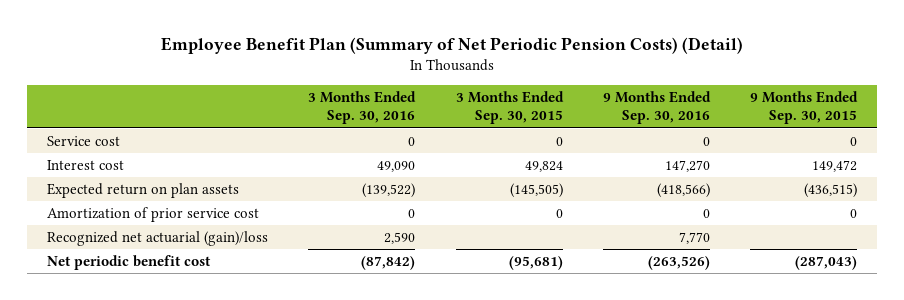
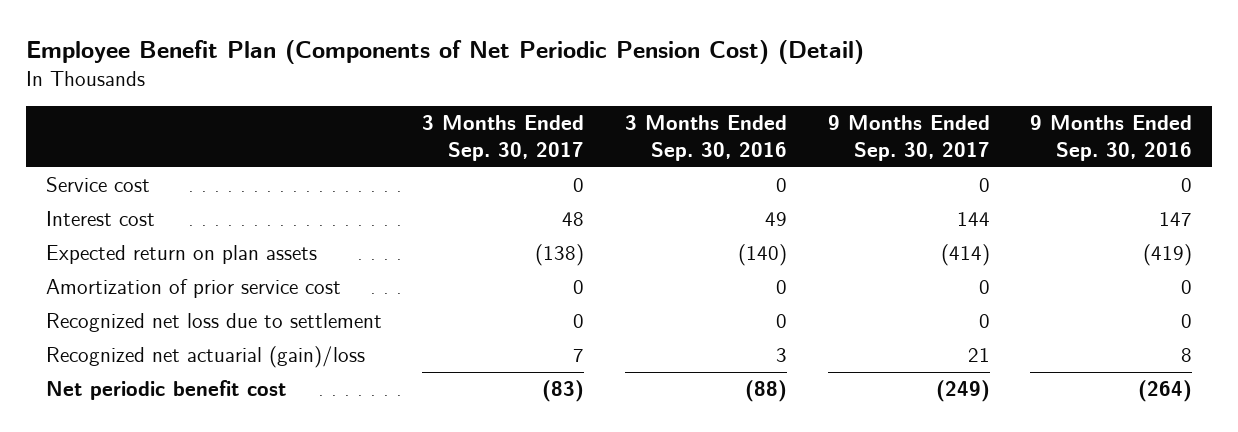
[161,37,744,55] Employee Benefit Plan (Summary of Net Periodic Pension Costs) (Detail) -> [25,39,864,64] Employee Benefit Plan (Components of Net Periodic Pension Cost) (Detail)
[455,91,564,125] 3 Months Ended Sep. 30, 2015 -> none
[750,91,859,125] 9 Months Ended Sep. 30, 2015 -> none
none -> [422,115,585,162] 3 Months Ended Sep. 30, 2017
none -> [827,115,990,162] 9 Months Ended Sep. 30, 2017
[377,161,416,173] 49,090 -> [765,212,788,227] 49
[664,160,710,173] 147,270 -> [1159,212,1193,227] 147
[362,183,416,199] (139,522) -> [738,244,788,267] (140)
[656,183,710,199] (418,566) -> [1143,244,1193,267] (419)
none -> [45,313,382,333] Recognized net loss due to settlement
[384,232,416,245] 2,590 -> [776,348,788,363] 3
[678,232,710,245] 7,770 -> [1181,348,1193,363] 8
[361,256,416,271] (87,842) -> [745,380,788,403] (88)
[647,256,710,271] (263,526) -> [1138,380,1193,403] (264)

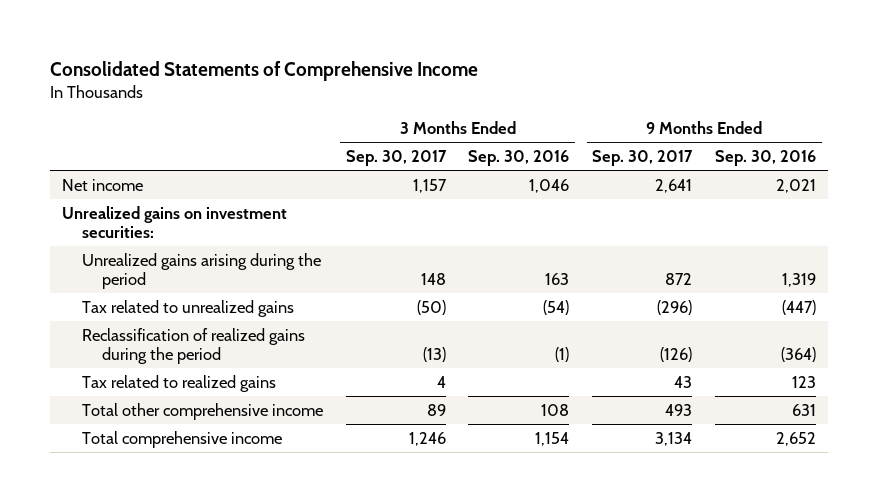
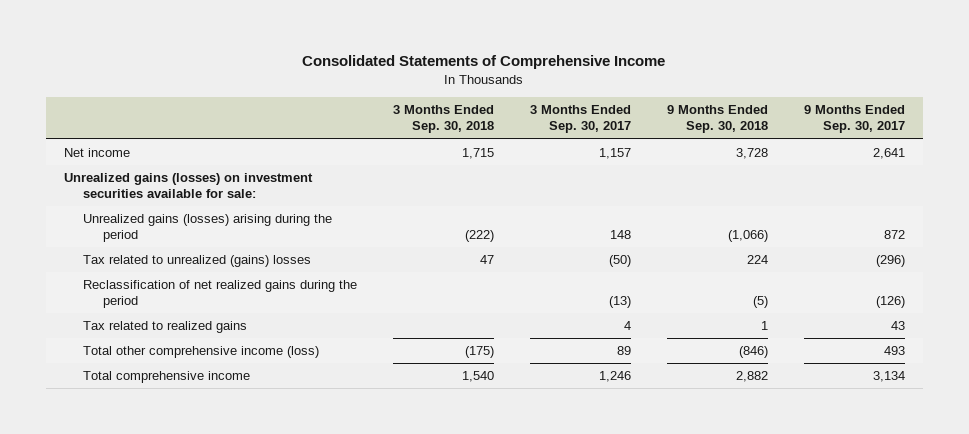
[468,149,570,166] Sep. 30, 2016 -> none
[715,149,817,166] Sep. 30, 2016 -> none
none -> [393,105,495,134] 3 Months Ended Sep. 30, 2018
none -> [666,105,768,134] 9 Months Ended Sep. 30, 2018
[61,205,287,238] Unrealized gains on investment securities: -> [63,173,313,199] Unrealized gains (losses) on investment securities available for sale:
[81,252,321,289] Unrealized gains arising during the period -> [83,214,333,243] Unrealized gains (losses) arising during the period
[81,299,294,317] Tax related to unrealized gains -> [83,255,312,268] Tax related to unrealized (gains) losses
[81,327,305,364] Reclassification of realized gains during the period -> [83,280,358,309] Reclassification of net realized gains during the period
[81,402,323,420] Total other comprehensive income -> [83,346,320,359] Total other comprehensive income (loss)

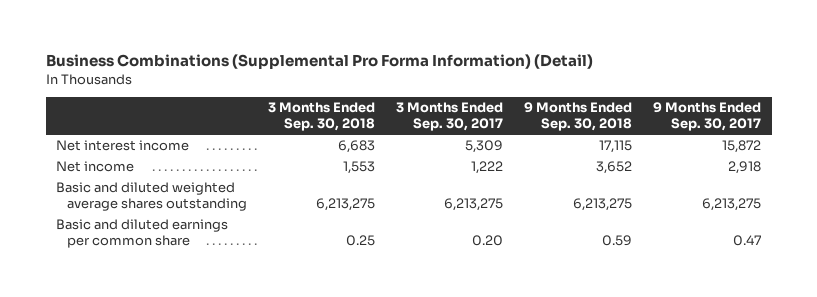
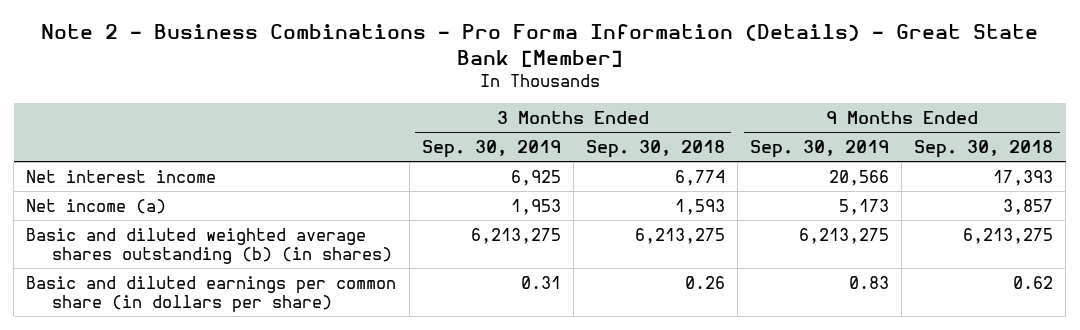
[45,54,593,70] Business Combinations (Supplemental Pro Forma Information) (Detail) -> [40,24,1038,67] Note 2 - Business Combinations - Pro Forma Information (Details) - Great State Bank [Member]
[395,102,503,132] 3 Months Ended Sep. 30, 2017 -> none
[653,102,762,132] 9 Months Ended Sep. 30, 2017 -> none
none -> [421,140,561,159] Sep. 30, 2019
none -> [750,140,890,159] Sep. 30, 2019
[337,140,375,154] 6,683 -> [674,169,725,186] 6,774
[598,140,632,154] 17,115 -> [993,169,1054,186] 17,393
[56,161,135,173] Net income -> [26,198,167,214] Net income (a)
[342,161,375,175] 1,553 -> [674,198,725,215] 1,593
[595,161,632,175] 3,652 -> [1003,198,1054,215] 3,857
[56,182,247,212] Basic and diluted weighted average shares outstanding -> [26,227,392,264] Basic and diluted weighted average shares outstanding (b) (in shares)
[56,219,229,249] Basic and diluted earnings per common share -> [26,275,397,313] Basic and diluted earnings per common share (in dollars per share)
[345,235,375,247] 0.25 -> [684,275,725,289] 0.26
[601,235,632,247] 0.59 -> [1013,275,1054,289] 0.62

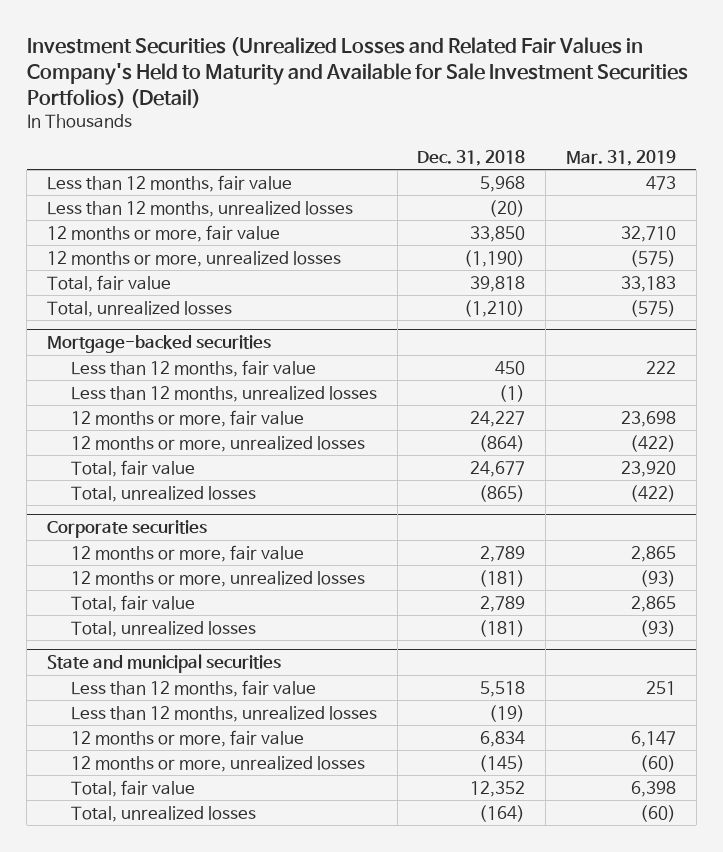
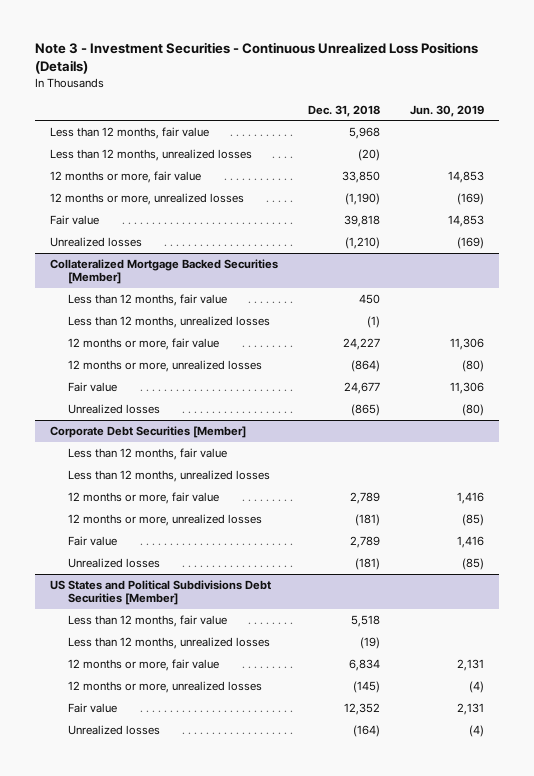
[26,36,688,108] Investment Securities (Unrealized Losses and Related Fair Values in Company's Held to Maturity and Available for Sale Investment Securities Portfolios) (Detail) -> [35,42,479,75] Note 3 - Investment Securities - Continuous Unrealized Loss Positions (Details)
[566,149,677,166] Mar. 31, 2019 -> none
none -> [409,104,484,117] Jun. 30, 2019
[46,274,171,292] Total, fair value -> [50,214,100,225] Fair value
[46,300,232,317] Total, unrealized losses -> [50,236,143,247] Unrealized losses
[46,335,271,354] Mortgage-backed securities -> [50,258,279,285] Collateralized Mortgage Backed Securities [Member]
[70,459,195,477] Total, fair value -> [68,381,118,392] Fair value
[70,485,256,502] Total, unrealized losses -> [68,403,161,414] Unrealized losses
[46,520,207,539] Corporate securities -> [50,425,247,438] Corporate Debt Securities [Member]
none -> [68,447,228,460] Less than 12 months, fair value
none -> [68,469,271,482] Less than 12 months, unrealized losses
[46,654,281,674] State and municipal securities -> none
[70,594,195,612] Total, fair value -> [68,535,118,546] Fair value
[70,620,256,637] Total, unrealized losses -> [68,557,161,568] Unrealized losses
none -> [50,579,272,606] US States and Political Subdivisions Debt Securities [Member]
[70,779,195,797] Total, fair value -> [68,702,118,713] Fair value
[70,805,256,822] Total, unrealized losses -> [68,724,161,735] Unrealized losses

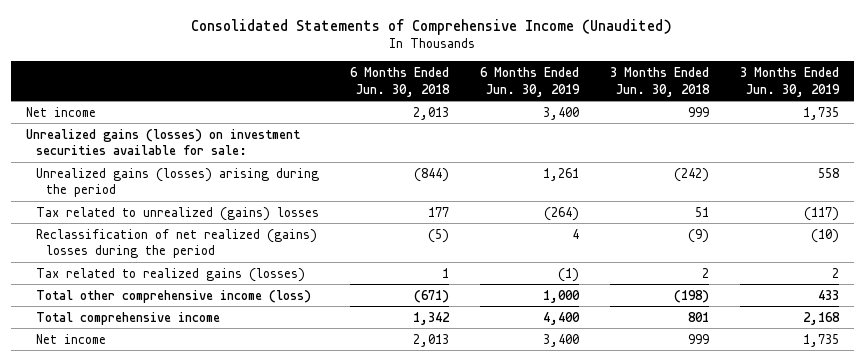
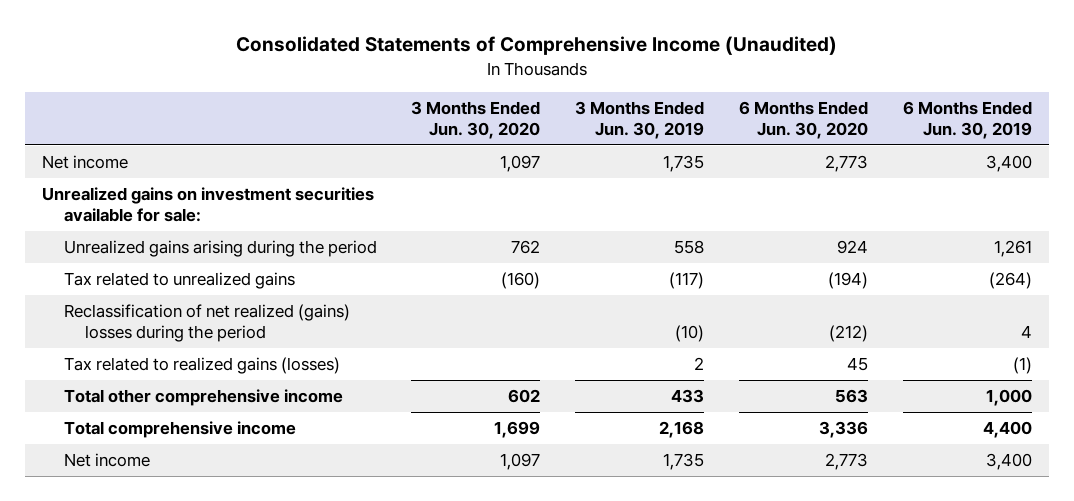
[349,66,450,97] 6 Months Ended Jun. 30, 2018 -> none
[609,66,710,97] 3 Months Ended Jun. 30, 2018 -> none
none -> [411,100,541,139] 3 Months Ended Jun. 30, 2020
none -> [738,100,868,139] 6 Months Ended Jun. 30, 2020
[26,128,301,156] Unrealized gains (losses) on investment securities available for sale: -> [42,187,375,222] Unrealized gains on investment securities available for sale:
[35,167,319,198] Unrealized gains (losses) arising during the period -> [63,240,377,258] Unrealized gains arising during the period
[35,206,319,221] Tax related to unrealized (gains) losses -> [63,272,295,290] Tax related to unrealized gains
[35,289,311,303] Total other comprehensive income (loss) -> [63,389,343,407] Total other comprehensive income

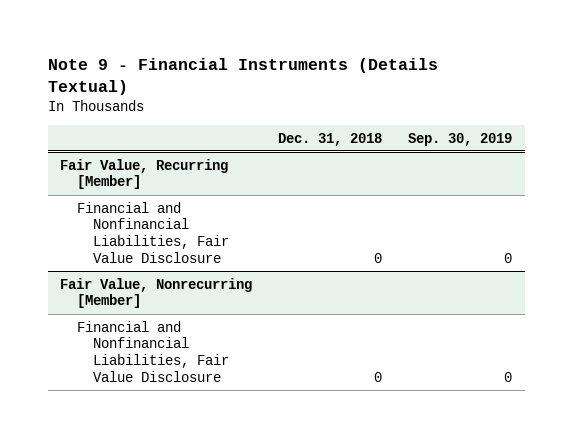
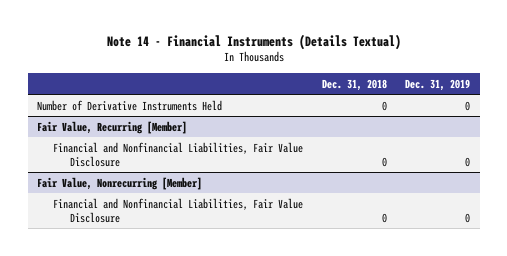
[47,57,438,95] Note 9 - Financial Instruments (Details Textual) -> [106,33,401,50] Note 14 - Financial Instruments (Details Textual)
[407,132,512,146] Sep. 30, 2019 -> none
none -> [405,78,471,91] Dec. 31, 2019
none -> [36,99,222,111] Number of Derivative Instruments Held

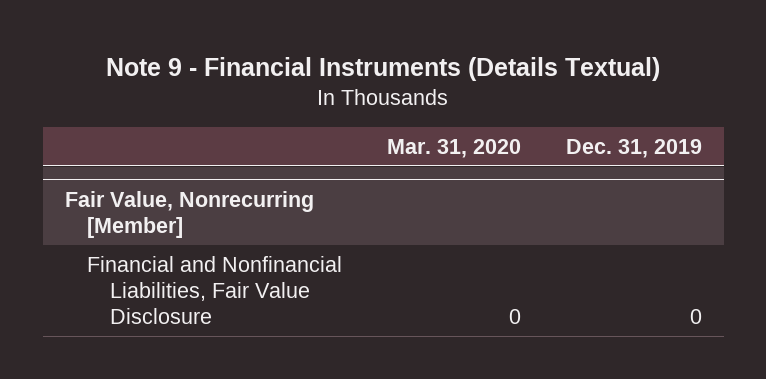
[106,33,401,50] Note 14 - Financial Instruments (Details Textual) -> [106,57,661,82] Note 9 - Financial Instruments (Details Textual)
[321,78,387,91] Dec. 31, 2018 -> none
none -> [387,138,522,158] Mar. 31, 2020
[36,99,222,111] Number of Derivative Instruments Held -> none
[36,120,187,134] Fair Value, Recurring [Member] -> none
[53,141,304,167] Financial and Nonfinancial Liabilities, Fair Value Disclosure -> none

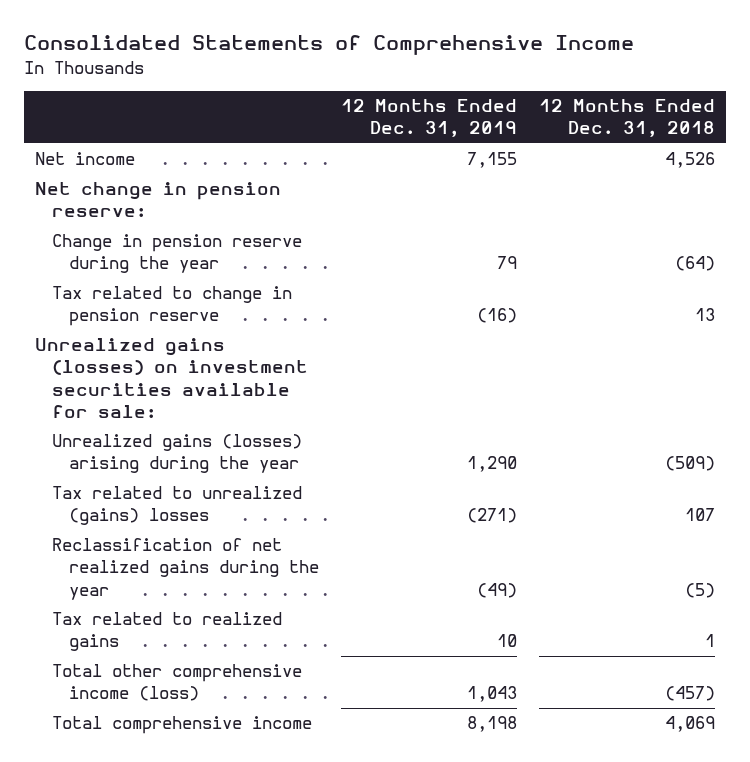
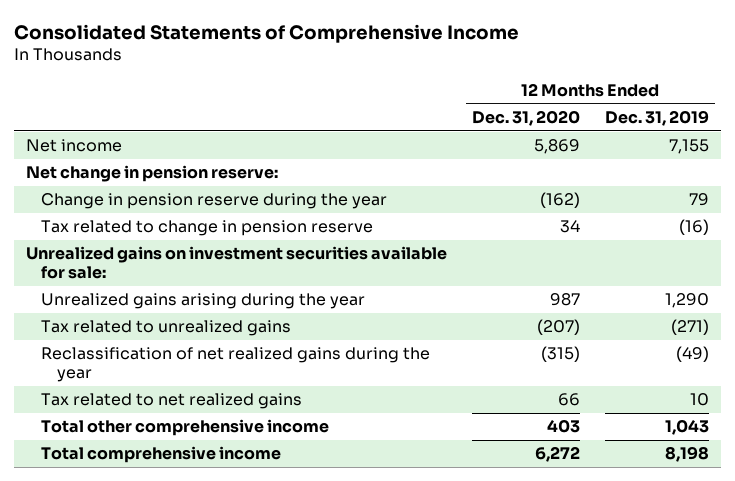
[538,99,715,138] 12 Months Ended Dec. 31, 2018 -> none
none -> [472,109,581,126] Dec. 31, 2020
[34,338,308,418] Unrealized gains (losses) on investment securities available for sale: -> [26,246,448,280] Unrealized gains on investment securities available for sale:
[51,434,302,474] Unrealized gains (losses) arising during the year -> [41,293,366,310] Unrealized gains arising during the year
[51,486,302,526] Tax related to unrealized (gains) losses -> [41,320,292,337] Tax related to unrealized gains
[51,612,282,652] Tax related to realized gains -> [41,393,303,410] Tax related to net realized gains
[51,664,302,702] Total other comprehensive income (loss) -> [41,419,330,437] Total other comprehensive income

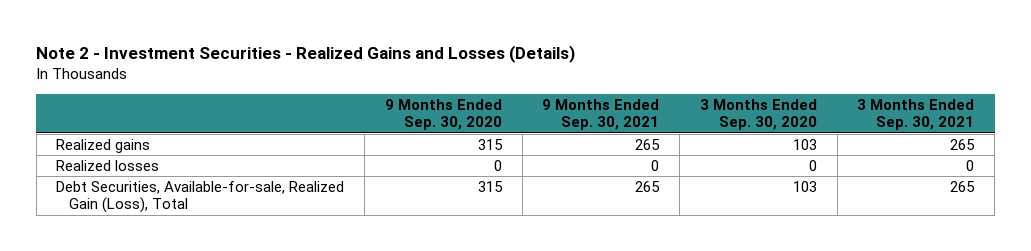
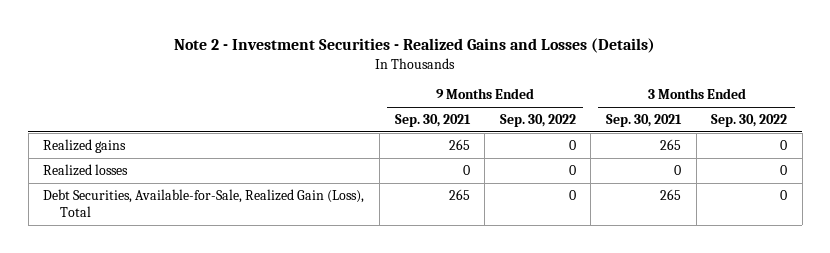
[384,98,502,131] 9 Months Ended Sep. 30, 2020 -> none
[699,98,817,131] 3 Months Ended Sep. 30, 2020 -> none
none -> [499,114,576,128] Sep. 30, 2022
none -> [711,114,788,128] Sep. 30, 2022
[56,180,345,214] Debt Securities, Available-for-sale, Realized Gain (Loss), Total -> [43,189,365,218] Debt Securities, Available-for-Sale, Realized Gain (Loss), Total

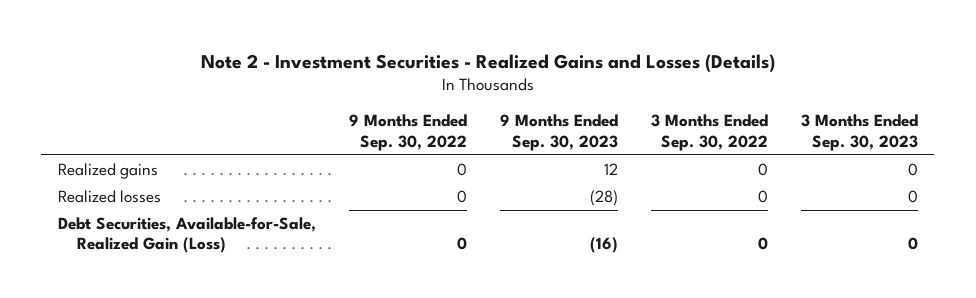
[394,114,471,128] Sep. 30, 2021 -> none
[605,114,682,128] Sep. 30, 2021 -> none
none -> [499,114,618,151] 9 Months Ended Sep. 30, 2023
none -> [800,114,918,151] 3 Months Ended Sep. 30, 2023
[43,189,365,218] Debt Securities, Available-for-Sale, Realized Gain (Loss), Total -> [57,217,316,254] Debt Securities, Available-for-Sale, Realized Gain (Loss)

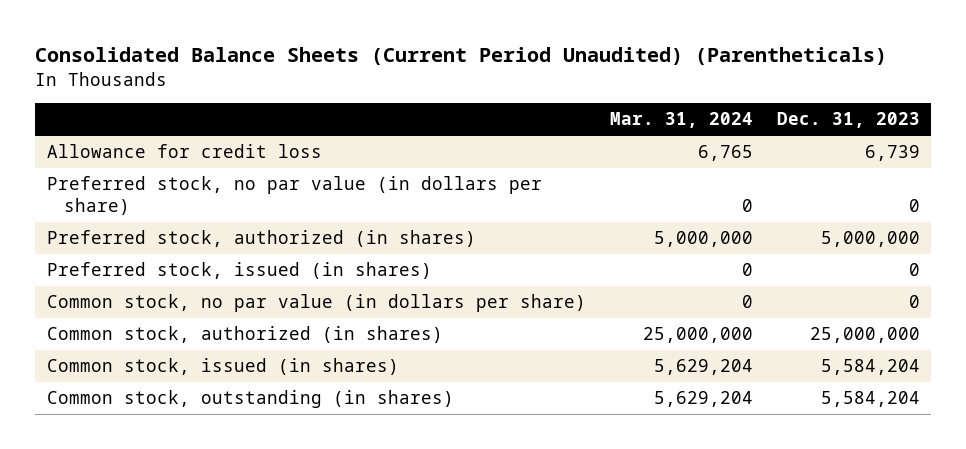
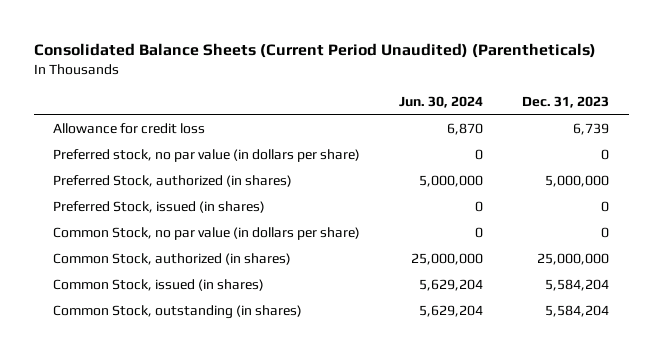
[609,112,753,129] Mar. 31, 2024 -> none
none -> [399,95,484,108] Jun. 30, 2024
[46,230,476,248] Preferred stock, authorized (in shares) -> [53,174,293,187] Preferred Stock, authorized (in shares)
[46,262,432,280] Preferred stock, issued (in shares) -> [53,200,266,213] Preferred Stock, issued (in shares)
[46,294,586,313] Common stock, no par value (in dollars per share) -> [53,226,361,240] Common Stock, no par value (in dollars per share)
[46,326,443,344] Common stock, authorized (in shares) -> [53,252,292,265] Common Stock, authorized (in shares)
[46,358,399,376] Common stock, issued (in shares) -> [53,278,265,291] Common Stock, issued (in shares)
[46,390,454,409] Common stock, outstanding (in shares) -> [53,304,303,319] Common Stock, outstanding (in shares)

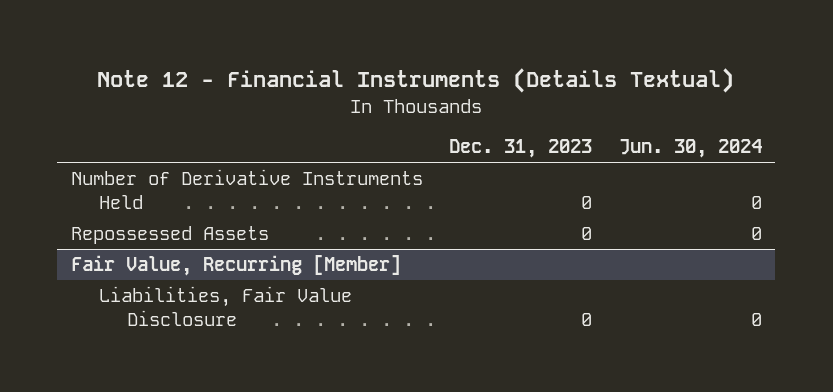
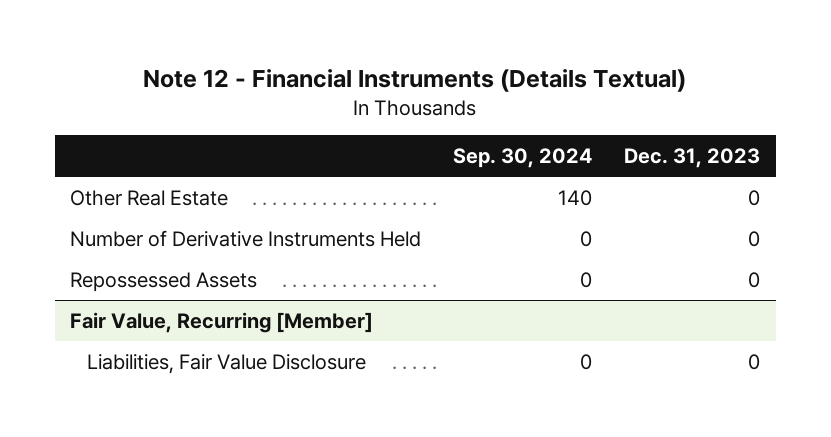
[618,139,762,159] Jun. 30, 2024 -> none
none -> [453,148,593,169] Sep. 30, 2024
none -> [70,189,229,206] Other Real Estate

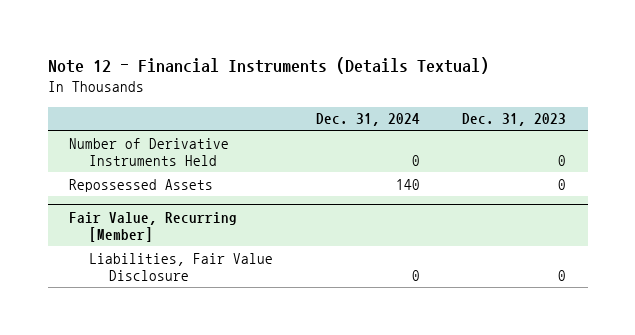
[453,148,593,169] Sep. 30, 2024 -> none
none -> [315,113,420,127] Dec. 31, 2024
[70,189,229,206] Other Real Estate -> none

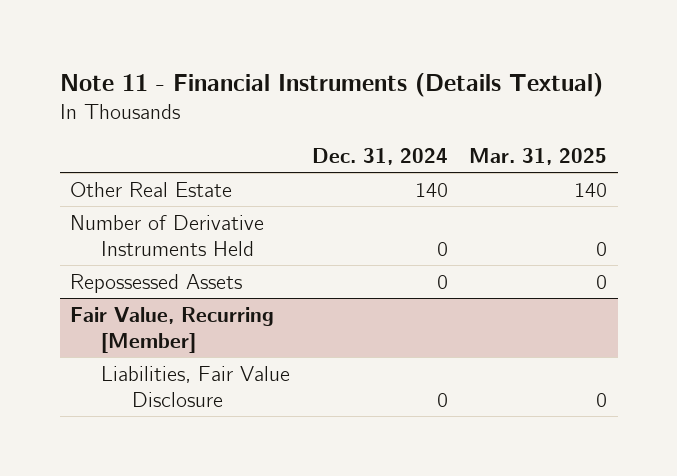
[47,57,489,75] Note 12 - Financial Instruments (Details Textual) -> [59,73,603,98] Note 11 - Financial Instruments (Details Textual)
[462,113,567,127] Dec. 31, 2023 -> none
none -> [468,147,607,165] Mar. 31, 2025
none -> [70,181,233,197] Other Real Estate
[395,178,420,190] 140 -> [436,274,448,289] 0

